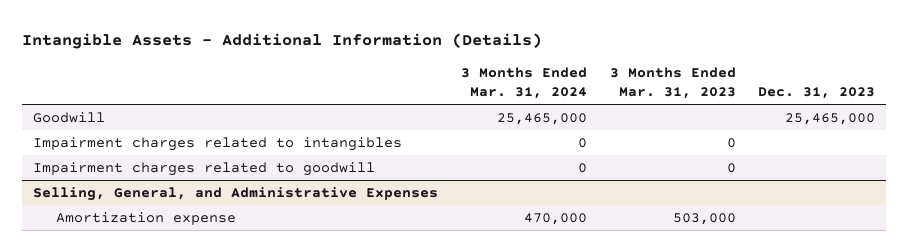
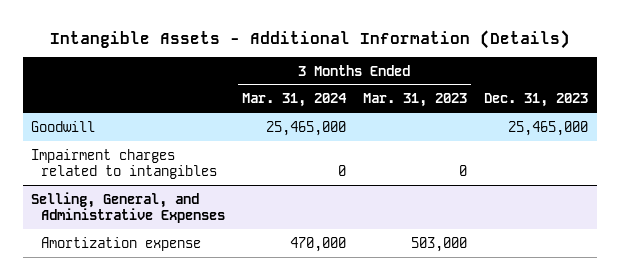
[33,161,376,176] Impairment charges related to goodwill -> none

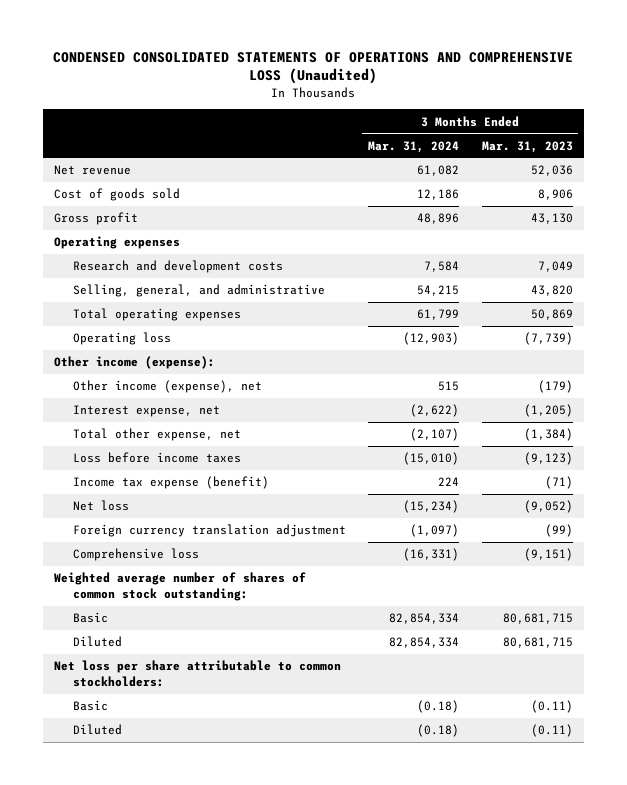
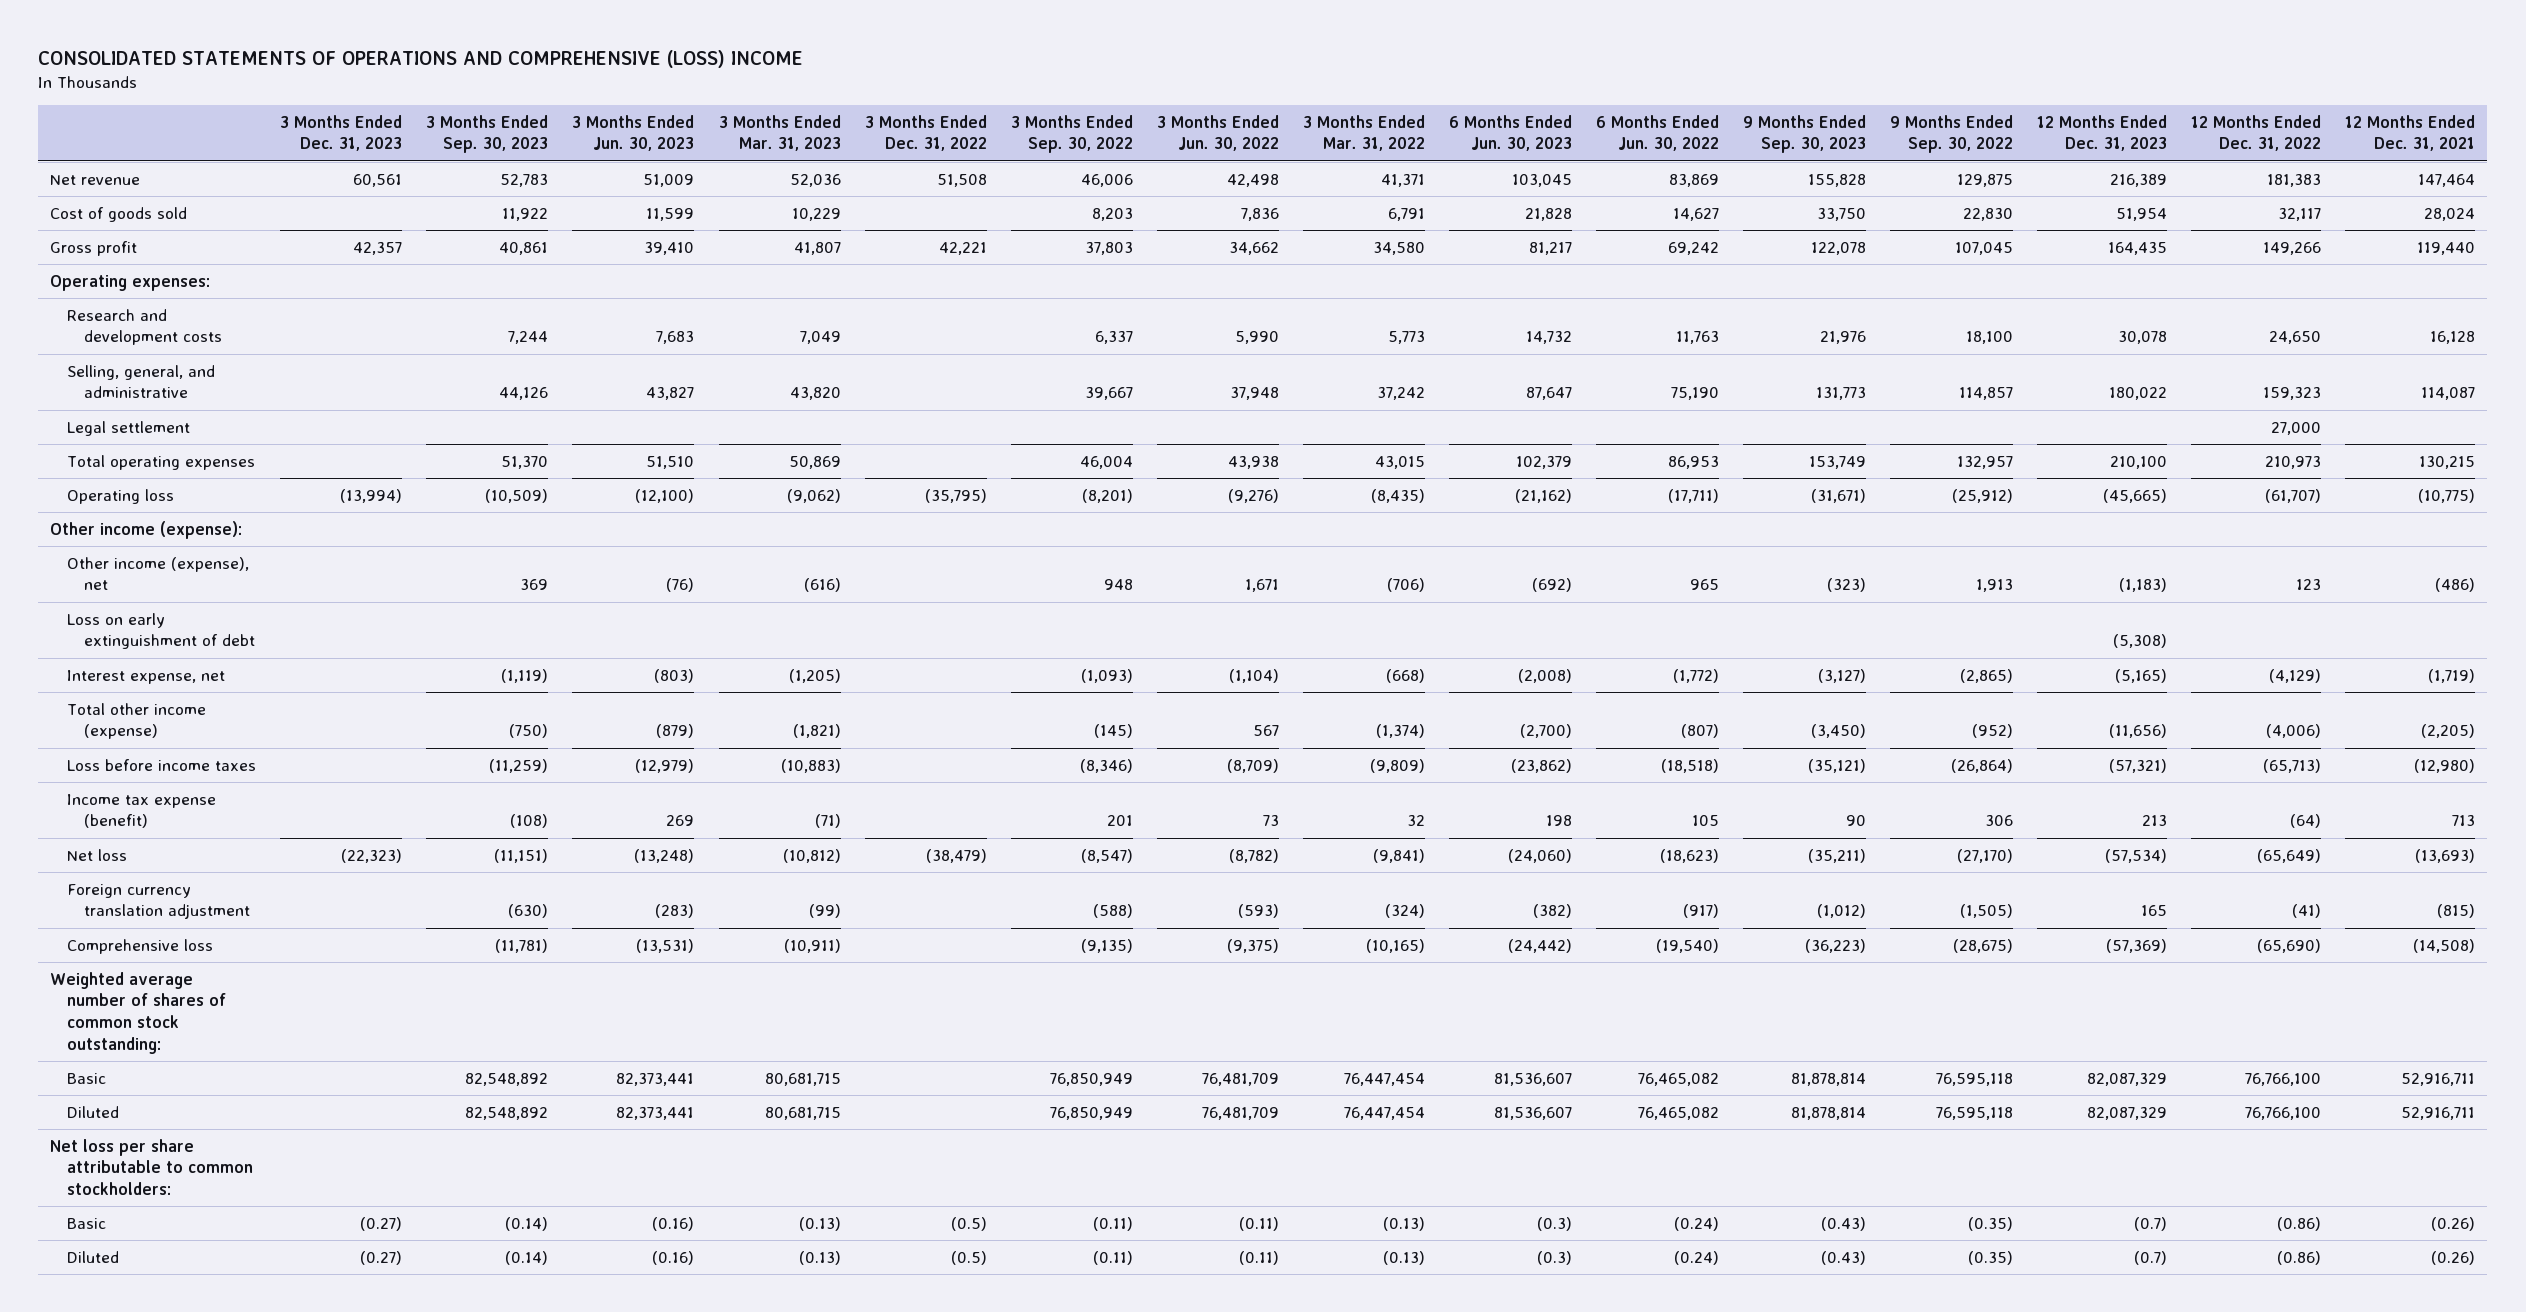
[53,51,574,85] CONDENSED CONSOLIDATED STATEMENTS OF OPERATIONS AND COMPREHENSIVE LOSS (Unaudited) -> [38,49,804,68] CONSOLIDATED STATEMENTS OF OPERATIONS AND COMPREHENSIVE (LOSS) INCOME
[368,140,460,153] Mar. 31, 2024 -> none
none -> [280,114,403,152] 3 Months Ended Dec. 31, 2023
none -> [426,114,549,154] 3 Months Ended Sep. 30, 2023
none -> [572,114,695,152] 3 Months Ended Jun. 30, 2023
none -> [864,114,987,152] 3 Months Ended Dec. 31, 2022
none -> [1010,114,1133,154] 3 Months Ended Sep. 30, 2022
none -> [1156,114,1279,152] 3 Months Ended Jun. 30, 2022
none -> [1302,114,1425,152] 3 Months Ended Mar. 31, 2022
none -> [1448,114,1572,152] 6 Months Ended Jun. 30, 2023
none -> [1595,114,1719,152] 6 Months Ended Jun. 30, 2022
none -> [1742,114,1866,154] 9 Months Ended Sep. 30, 2023
none -> [1890,114,2014,154] 9 Months Ended Sep. 30, 2022
none -> [2037,114,2168,152] 12 Months Ended Dec. 31, 2023
none -> [2191,114,2322,152] 12 Months Ended Dec. 31, 2022
none -> [2345,114,2476,152] 12 Months Ended Dec. 31, 2021
[537,189,573,201] 8,906 -> [791,207,841,221] 10,229
[530,213,573,225] 43,130 -> [793,241,841,255] 41,807
[53,236,180,250] Operating expenses -> [50,274,211,291] Operating expenses:
none -> [67,420,191,436] Legal settlement
[523,332,573,346] (7,739) -> [786,488,841,503] (9,062)
[537,380,573,394] (179) -> [803,578,841,593] (616)
none -> [67,612,256,650] Loss on early extinguishment of debt
[72,428,241,442] Total other expense, net -> [67,702,207,740] Total other income (expense)
[523,428,573,442] (1,384) -> [792,724,841,739] (1,821)
[523,452,573,466] (9,123) -> [780,758,841,773] (10,883)
[523,500,573,514] (9,052) -> [782,848,841,863] (10,812)
[523,548,573,562] (9,151) -> [783,938,841,953] (10,911)
[530,700,573,714] (0.11) -> [798,1216,841,1231] (0.13)
[530,724,573,738] (0.11) -> [798,1250,841,1265] (0.13)

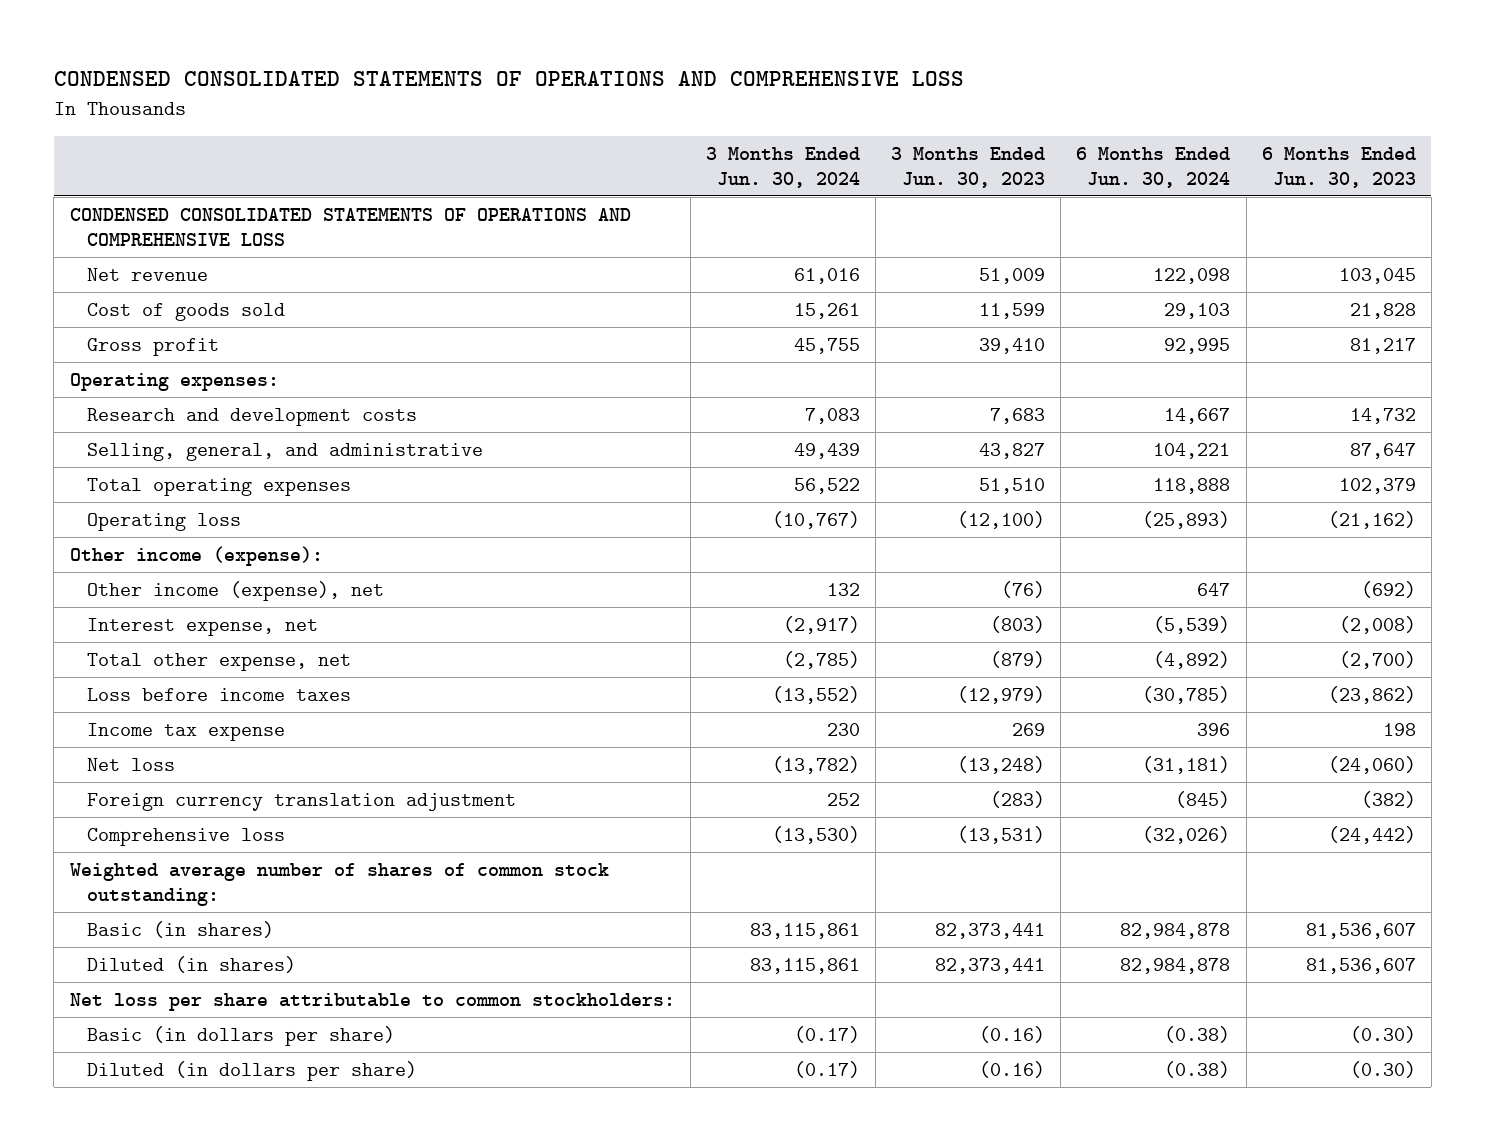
[38,49,804,68] CONSOLIDATED STATEMENTS OF OPERATIONS AND COMPREHENSIVE (LOSS) INCOME -> [53,71,964,87] CONDENSED CONSOLIDATED STATEMENTS OF OPERATIONS AND COMPREHENSIVE LOSS
[280,114,403,152] 3 Months Ended Dec. 31, 2023 -> none
[426,114,549,154] 3 Months Ended Sep. 30, 2023 -> none
[718,114,841,152] 3 Months Ended Mar. 31, 2023 -> none
[864,114,987,152] 3 Months Ended Dec. 31, 2022 -> none
[1010,114,1133,154] 3 Months Ended Sep. 30, 2022 -> none
[1156,114,1279,152] 3 Months Ended Jun. 30, 2022 -> none
[1302,114,1425,152] 3 Months Ended Mar. 31, 2022 -> none
[1595,114,1719,152] 6 Months Ended Jun. 30, 2022 -> none
[1742,114,1866,154] 9 Months Ended Sep. 30, 2023 -> none
[1890,114,2014,154] 9 Months Ended Sep. 30, 2022 -> none
[2037,114,2168,152] 12 Months Ended Dec. 31, 2023 -> none
[2191,114,2322,152] 12 Months Ended Dec. 31, 2022 -> none
[2345,114,2476,152] 12 Months Ended Dec. 31, 2021 -> none
none -> [705,146,860,188] 3 Months Ended Jun. 30, 2024
none -> [1076,146,1231,188] 6 Months Ended Jun. 30, 2024
none -> [69,207,631,247] CONDENSED CONSOLIDATED STATEMENTS OF OPERATIONS AND COMPREHENSIVE LOSS
[67,420,191,436] Legal settlement -> none
[67,612,256,650] Loss on early extinguishment of debt -> none
[67,702,207,740] Total other income (expense) -> [87,652,352,671] Total other expense, net
[67,793,217,829] Income tax expense (benefit) -> [87,722,286,741] Income tax expense
[67,1072,107,1084] Basic -> [87,920,275,938] Basic (in shares)
[67,1105,120,1118] Diluted -> [87,955,297,973] Diluted (in shares)
[67,1217,107,1229] Basic -> [87,1025,396,1046] Basic (in dollars per share)
[1536,1216,1572,1231] (0.3) -> [1349,1025,1416,1043] (0.30)
[67,1250,120,1263] Diluted -> [87,1060,418,1081] Diluted (in dollars per share)
[1536,1250,1572,1265] (0.3) -> [1349,1060,1416,1078] (0.30)

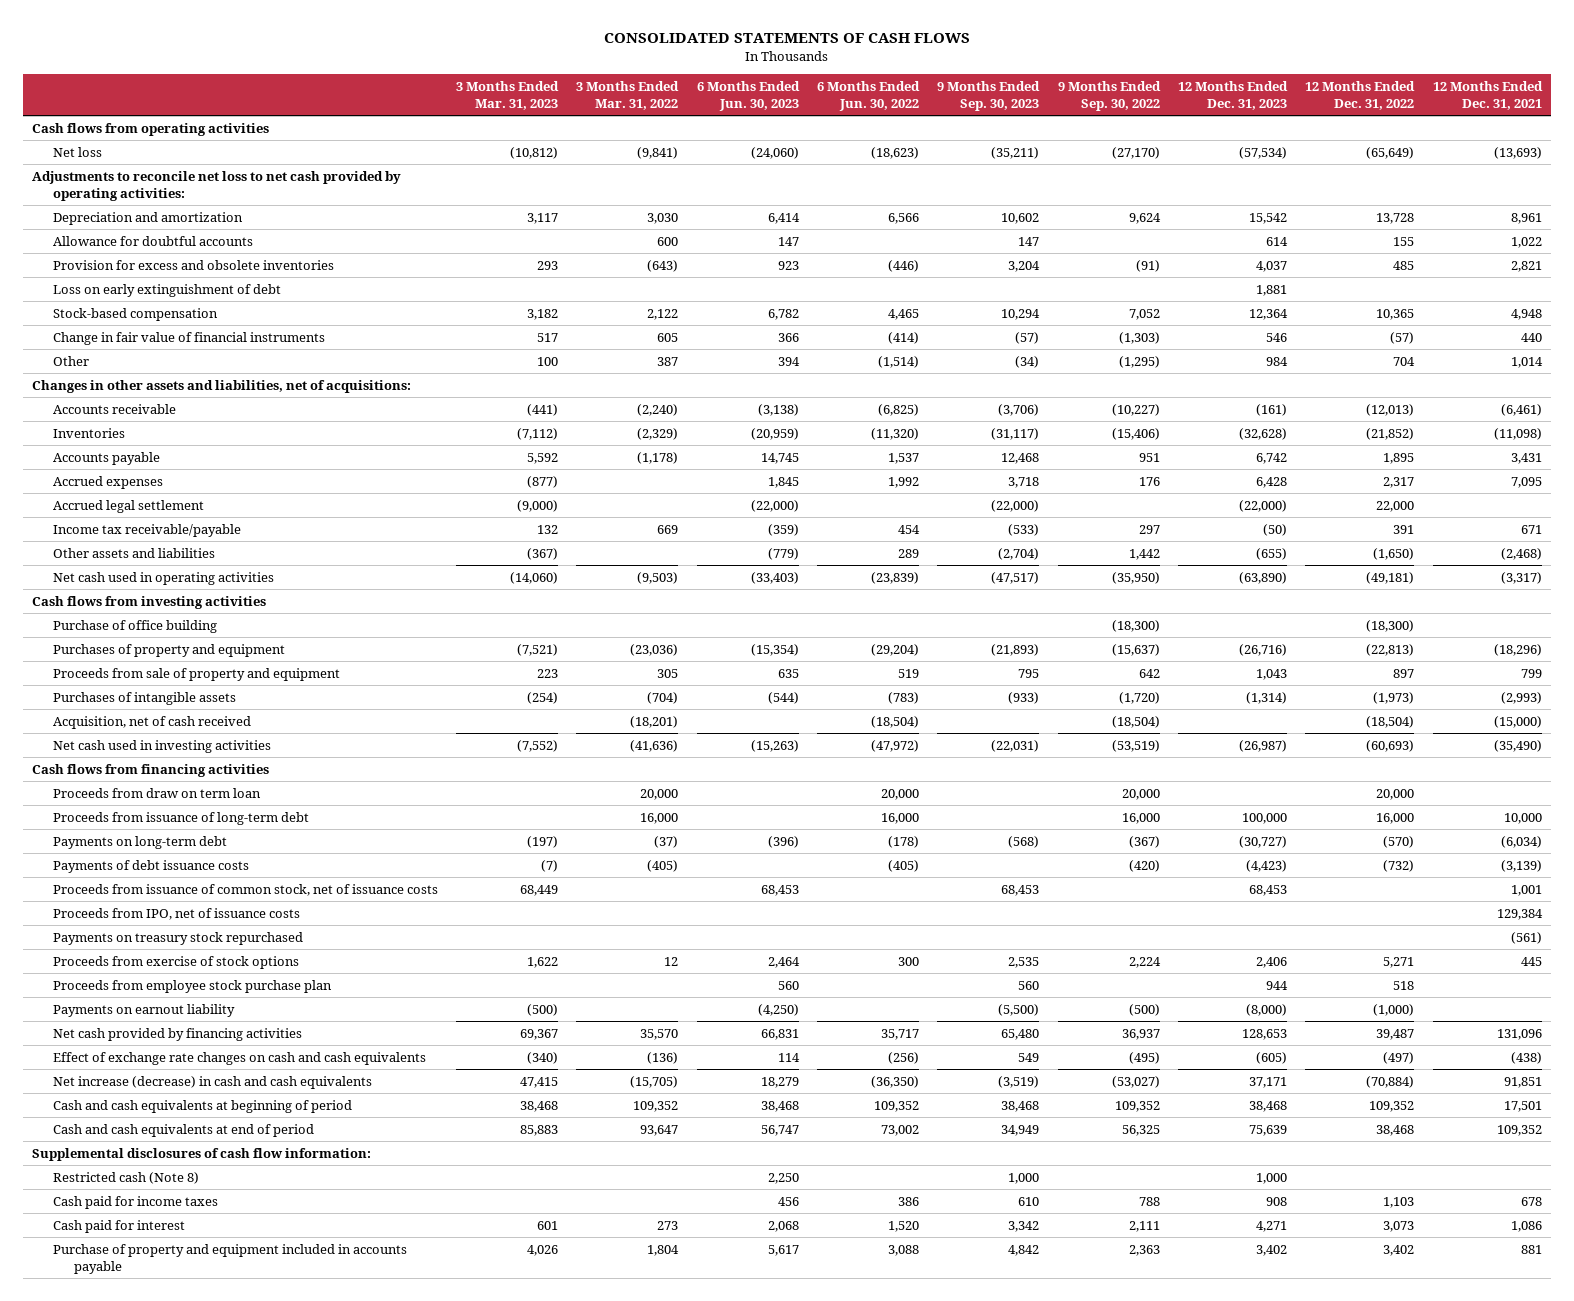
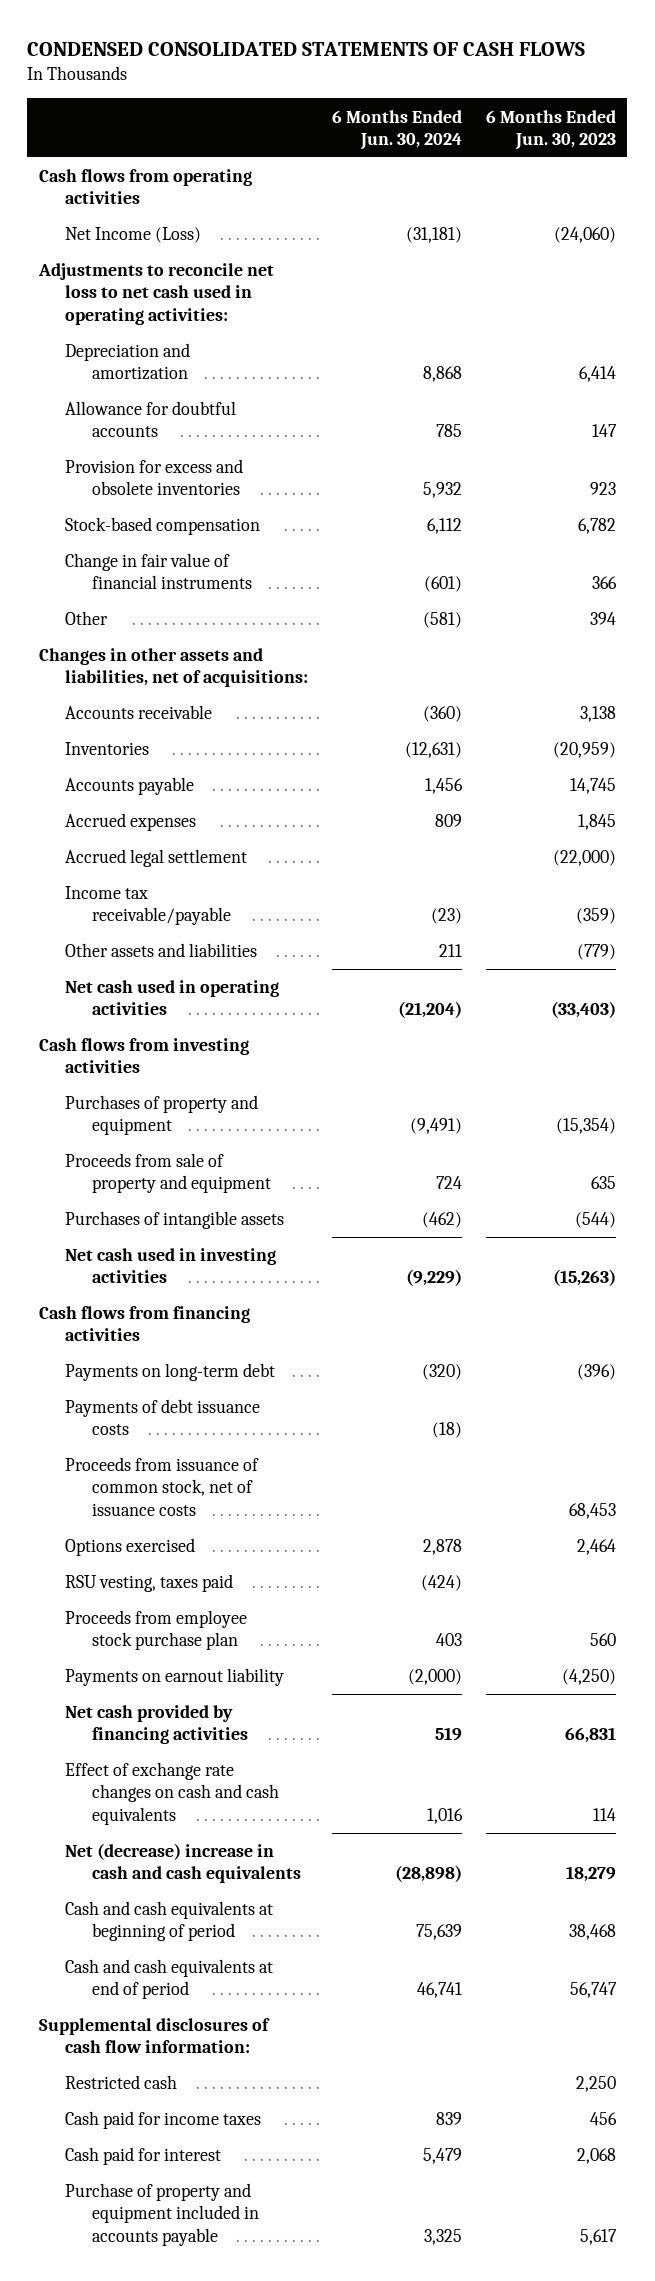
[603,33,970,44] CONSOLIDATED STATEMENTS OF CASH FLOWS -> [27,41,586,56] CONDENSED CONSOLIDATED STATEMENTS OF CASH FLOWS
[456,80,560,110] 3 Months Ended Mar. 31, 2023 -> none
[576,80,680,110] 3 Months Ended Mar. 31, 2022 -> none
[817,80,921,111] 6 Months Ended Jun. 30, 2022 -> none
[937,80,1041,111] 9 Months Ended Sep. 30, 2023 -> none
[1057,80,1161,111] 9 Months Ended Sep. 30, 2022 -> none
[1178,80,1289,110] 12 Months Ended Dec. 31, 2023 -> none
[1305,80,1416,110] 12 Months Ended Dec. 31, 2022 -> none
[1432,80,1543,110] 12 Months Ended Dec. 31, 2021 -> none
none -> [331,109,462,150] 6 Months Ended Jun. 30, 2024
[52,146,102,157] Net loss -> [65,227,202,244] Net Income (Loss)
[32,170,402,201] Adjustments to reconcile net loss to net cash provided by operating activities: -> [38,263,275,325] Adjustments to reconcile net loss to net cash used in operating activities:
[52,283,281,297] Loss on early extinguishment of debt -> none
[757,403,799,416] (3,138) -> [579,706,616,723] 3,138
[52,619,217,633] Purchase of office building -> none
[52,715,251,729] Acquisition, net of cash received -> none
[52,787,261,798] Proceeds from draw on term loan -> none
[52,811,309,825] Proceeds from issuance of long-term debt -> none
[52,907,300,920] Proceeds from IPO, net of issuance costs -> none
[52,931,303,945] Payments on treasury stock repurchased -> none
[52,955,299,969] Proceeds from exercise of stock options -> [65,1538,196,1557] Options exercised
none -> [65,1574,234,1593] RSU vesting, taxes paid
[52,1075,372,1089] Net increase (decrease) in cash and cash equivalents -> [65,1843,301,1884] Net (decrease) increase in cash and cash equivalents
[52,1171,199,1184] Restricted cash (Note 8) -> [65,2075,178,2090] Restricted cash

